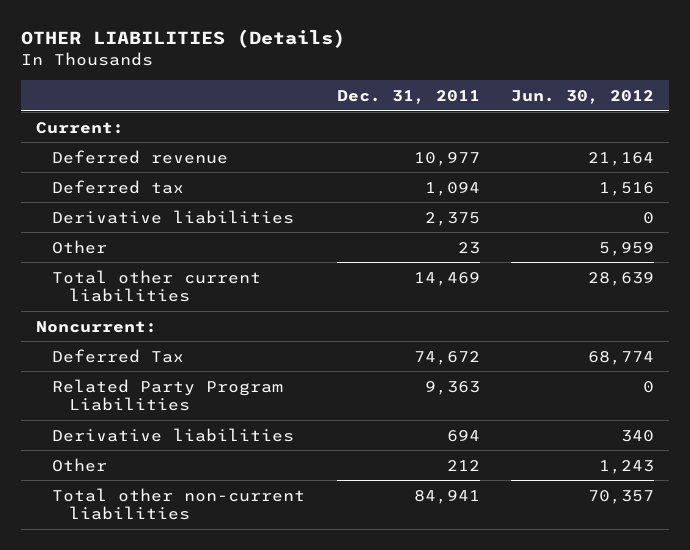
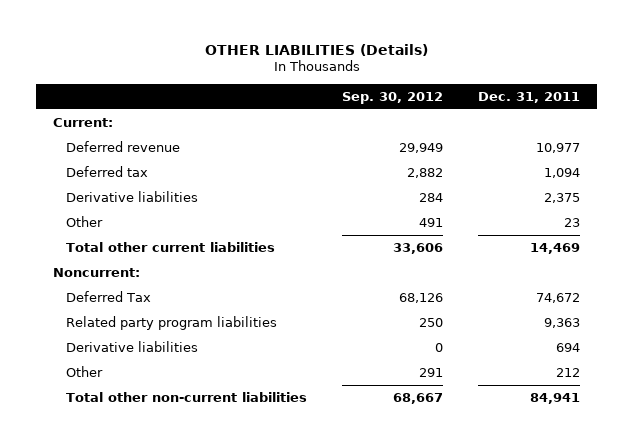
[510,89,654,104] Jun. 30, 2012 -> none
none -> [342,91,444,104] Sep. 30, 2012
[52,378,284,412] Related Party Program Liabilities -> [66,316,278,331] Related party program liabilities

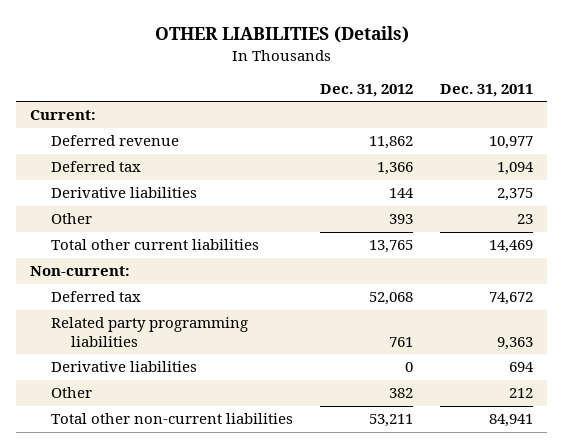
[342,91,444,104] Sep. 30, 2012 -> none
none -> [319,84,413,98] Dec. 31, 2012
[53,268,141,278] Noncurrent: -> [29,266,130,277] Non-current:
[66,291,152,303] Deferred Tax -> [50,291,141,303] Deferred tax
[66,316,278,331] Related party program liabilities -> [50,317,248,347] Related party programming liabilities

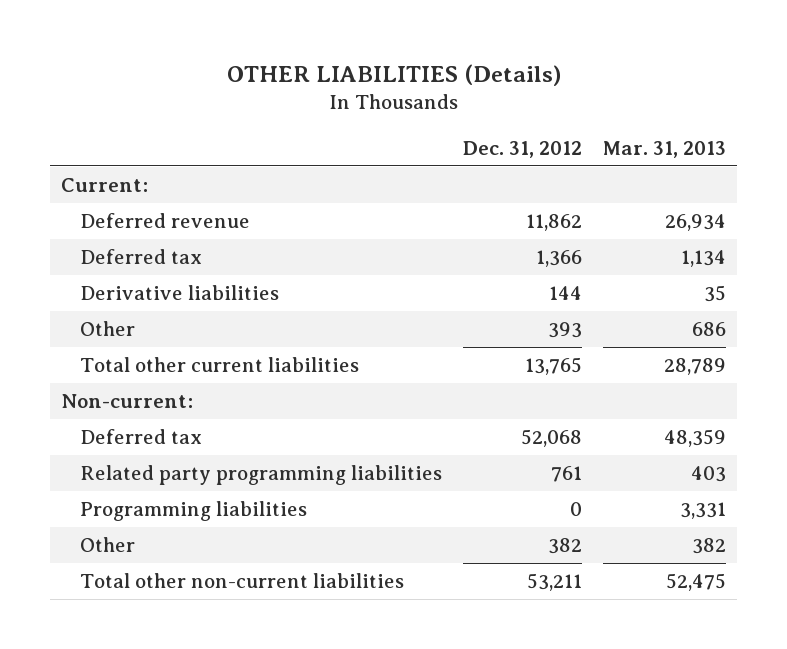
[440,84,534,98] Dec. 31, 2011 -> none
none -> [603,140,727,158] Mar. 31, 2013
[50,361,197,373] Derivative liabilities -> none
none -> [80,501,308,522] Programming liabilities

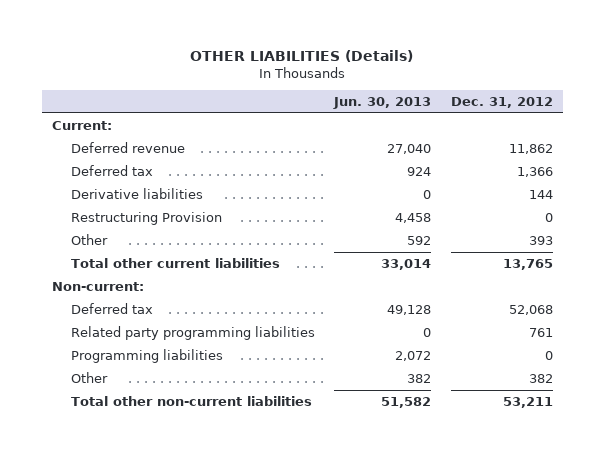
[603,140,727,158] Mar. 31, 2013 -> none
none -> [333,96,432,109] Jun. 30, 2013
none -> [70,211,222,225] Restructuring Provision

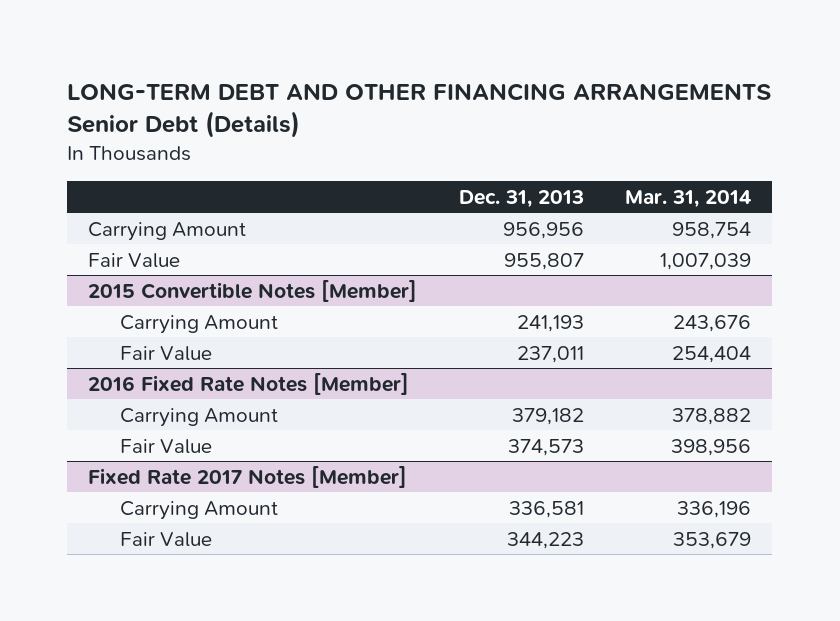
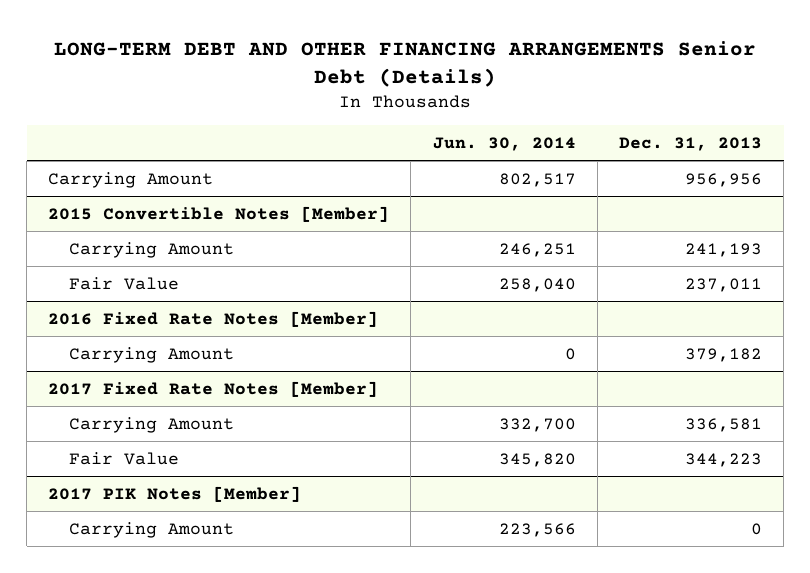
[625,189,752,208] Mar. 31, 2014 -> none
none -> [432,136,576,151] Jun. 30, 2014
[88,252,181,268] Fair Value -> none
[120,438,213,454] Fair Value -> none
[88,465,408,488] Fixed Rate 2017 Notes [Member] -> [48,380,379,397] 2017 Fixed Rate Notes [Member]
none -> [48,485,302,502] 2017 PIK Notes [Member]
none -> [68,521,234,538] Carrying Amount

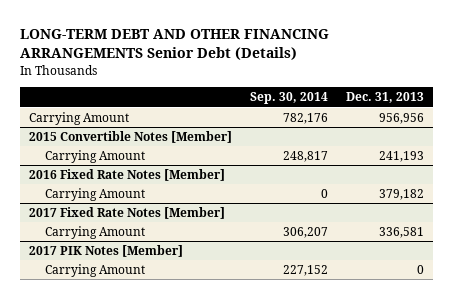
[432,136,576,151] Jun. 30, 2014 -> none
none -> [250,92,329,105] Sep. 30, 2014
[68,276,179,290] Fair Value -> none
[68,451,179,465] Fair Value -> none

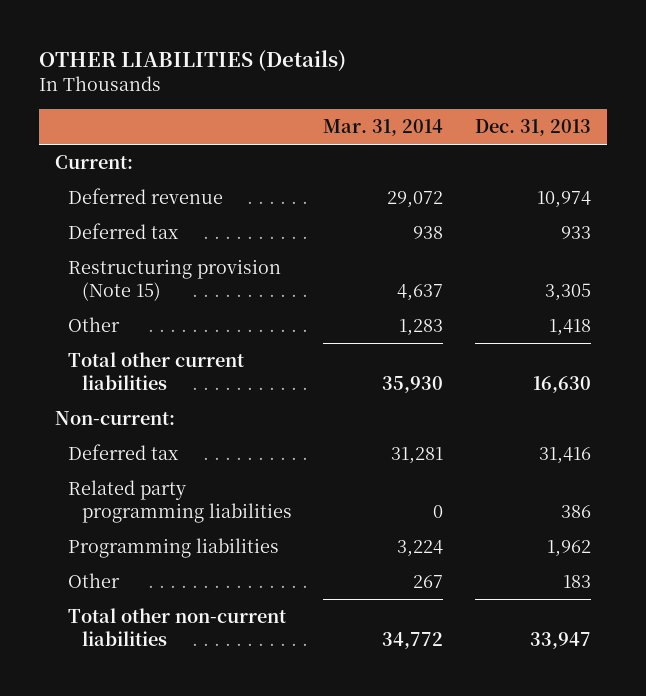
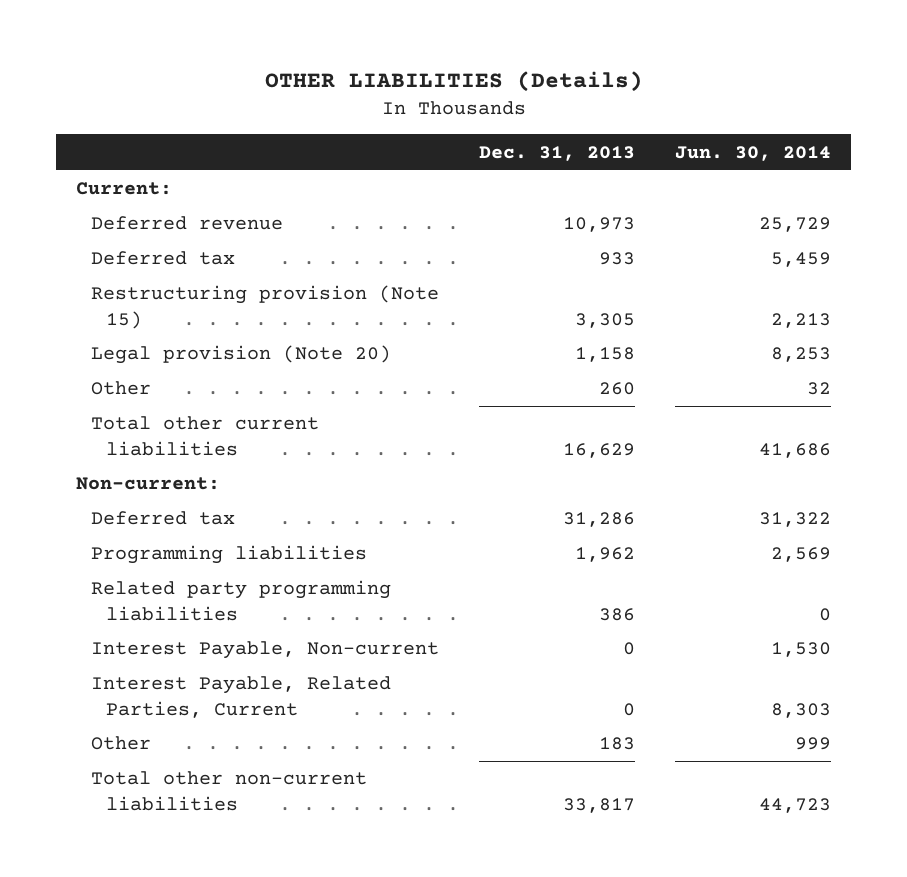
[323,119,444,137] Mar. 31, 2014 -> none
none -> [675,145,832,161] Jun. 30, 2014
[536,191,591,209] 10,974 -> [563,217,636,233] 10,973
none -> [91,345,392,365] Legal provision (Note 20)
[548,319,591,337] 1,418 -> [599,382,636,396] 260
[532,375,591,393] 16,630 -> [563,442,636,458] 16,629
[538,447,591,465] 31,416 -> [563,512,636,528] 31,286
[68,480,293,523] Related party programming liabilities -> [91,580,392,621] Related party programming liabilities
none -> [91,641,440,660] Interest Payable, Non-current
none -> [91,676,392,718] Interest Payable, Related Parties, Current
[529,631,591,649] 33,947 -> [563,797,636,813] 33,817

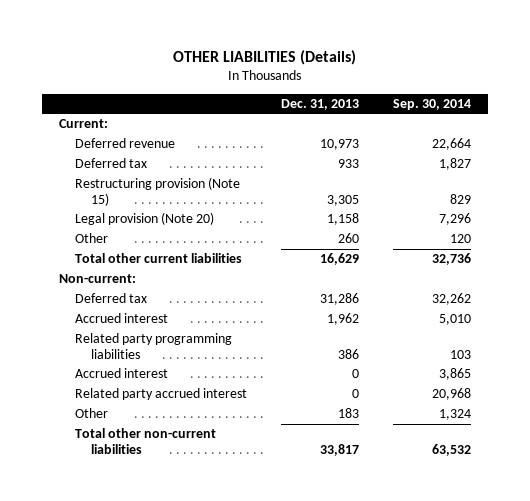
[675,145,832,161] Jun. 30, 2014 -> none
none -> [393,98,472,110] Sep. 30, 2014
[91,545,368,565] Programming liabilities -> [75,313,169,324] Accrued interest
[91,641,440,660] Interest Payable, Non-current -> [75,368,169,379] Accrued interest
[91,676,392,718] Interest Payable, Related Parties, Current -> [75,388,248,401] Related party accrued interest

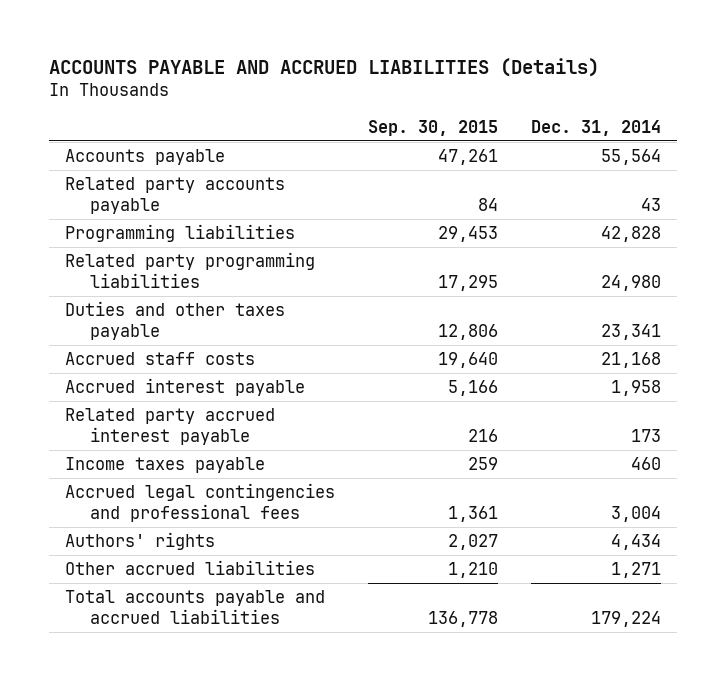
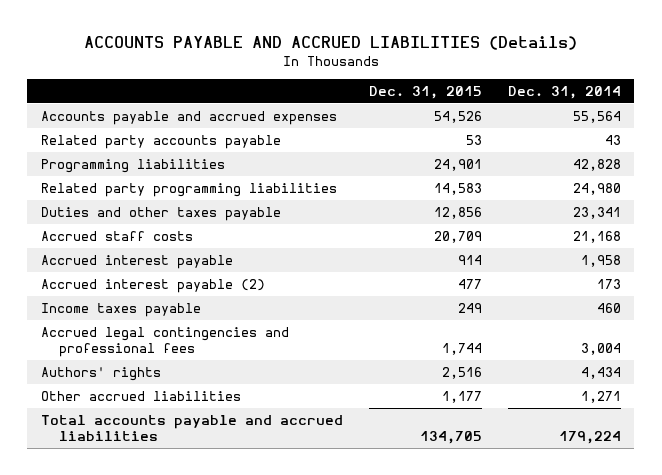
[367,119,498,136] Sep. 30, 2015 -> none
none -> [368,85,482,99] Dec. 31, 2015
[65,149,226,166] Accounts payable -> [40,110,337,125] Accounts payable and accrued expenses
[65,408,276,445] Related party accrued interest payable -> [40,278,265,293] Accrued interest payable (2)

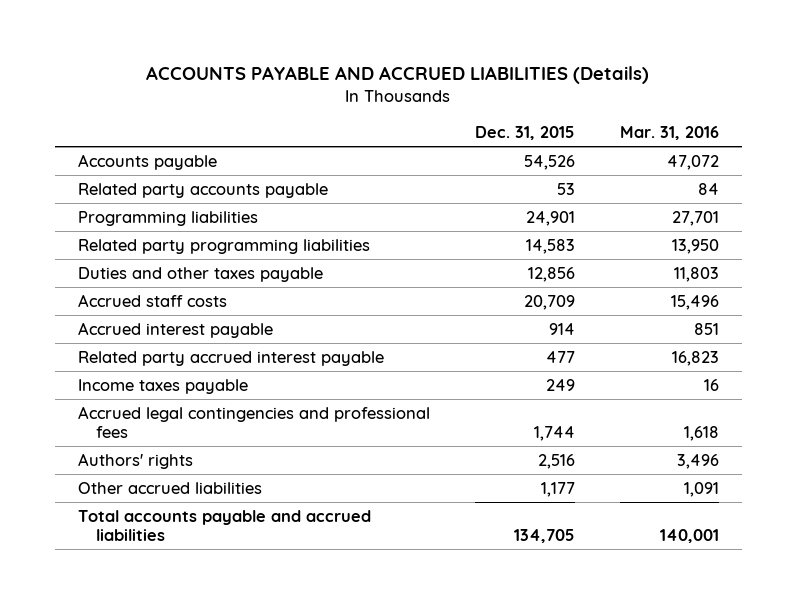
[507,85,621,99] Dec. 31, 2014 -> none
none -> [619,126,719,141] Mar. 31, 2016
[40,110,337,125] Accounts payable and accrued expenses -> [77,153,217,170] Accounts payable
[40,278,265,293] Accrued interest payable (2) -> [77,350,384,366] Related party accrued interest payable

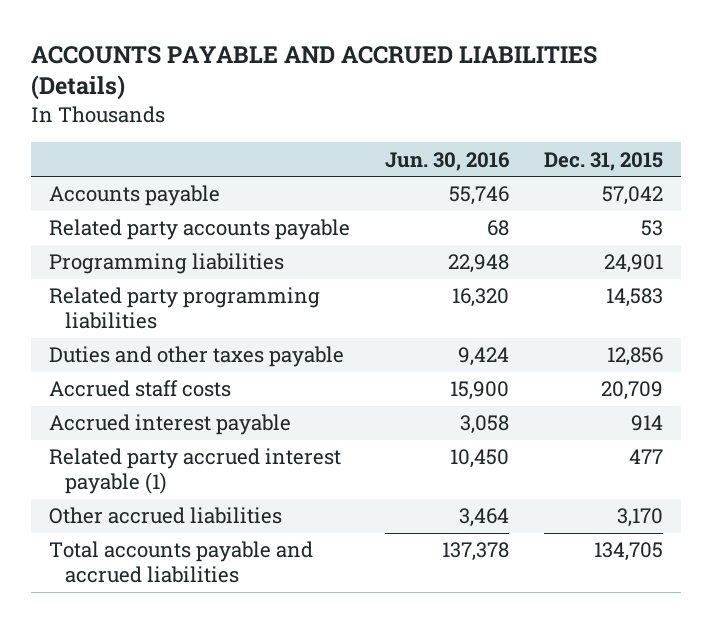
[619,126,719,141] Mar. 31, 2016 -> none
none -> [385,151,511,171] Jun. 30, 2016
[523,154,575,170] 54,526 -> [602,186,664,206] 57,042
[77,378,248,394] Income taxes payable -> none
[77,405,430,439] Accrued legal contingencies and professional fees -> none
[77,452,193,469] Authors' rights -> none
[77,350,384,366] Related party accrued interest payable -> [48,448,341,495] Related party accrued interest payable (1)
[540,481,575,497] 1,177 -> [617,508,664,528] 3,170

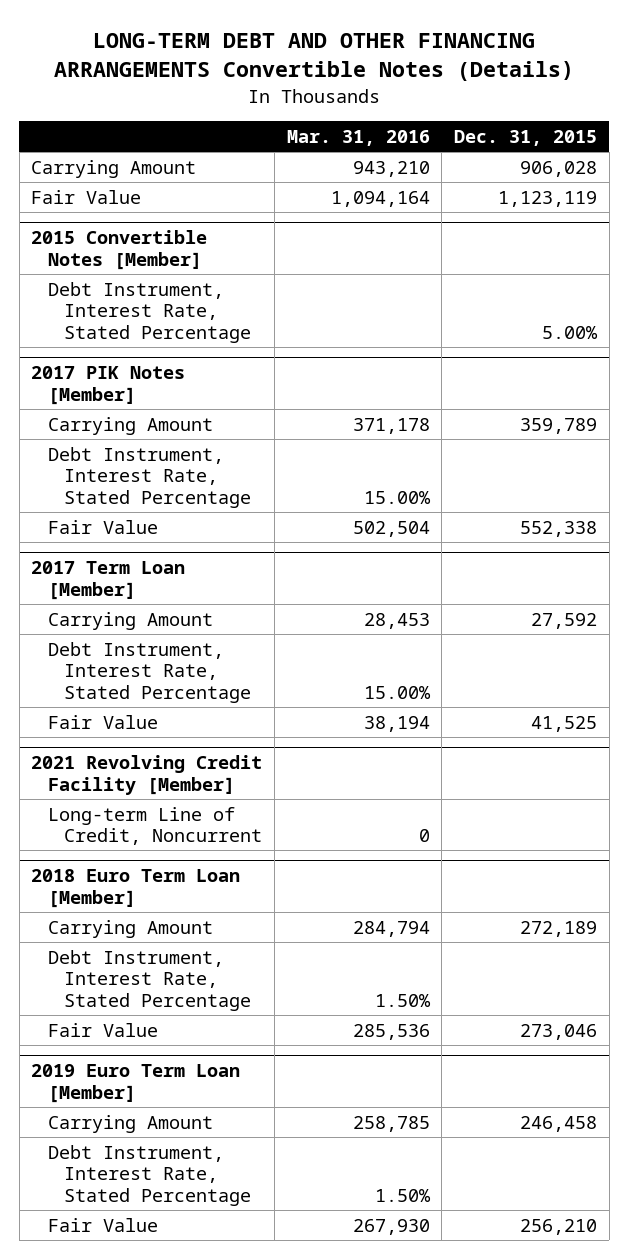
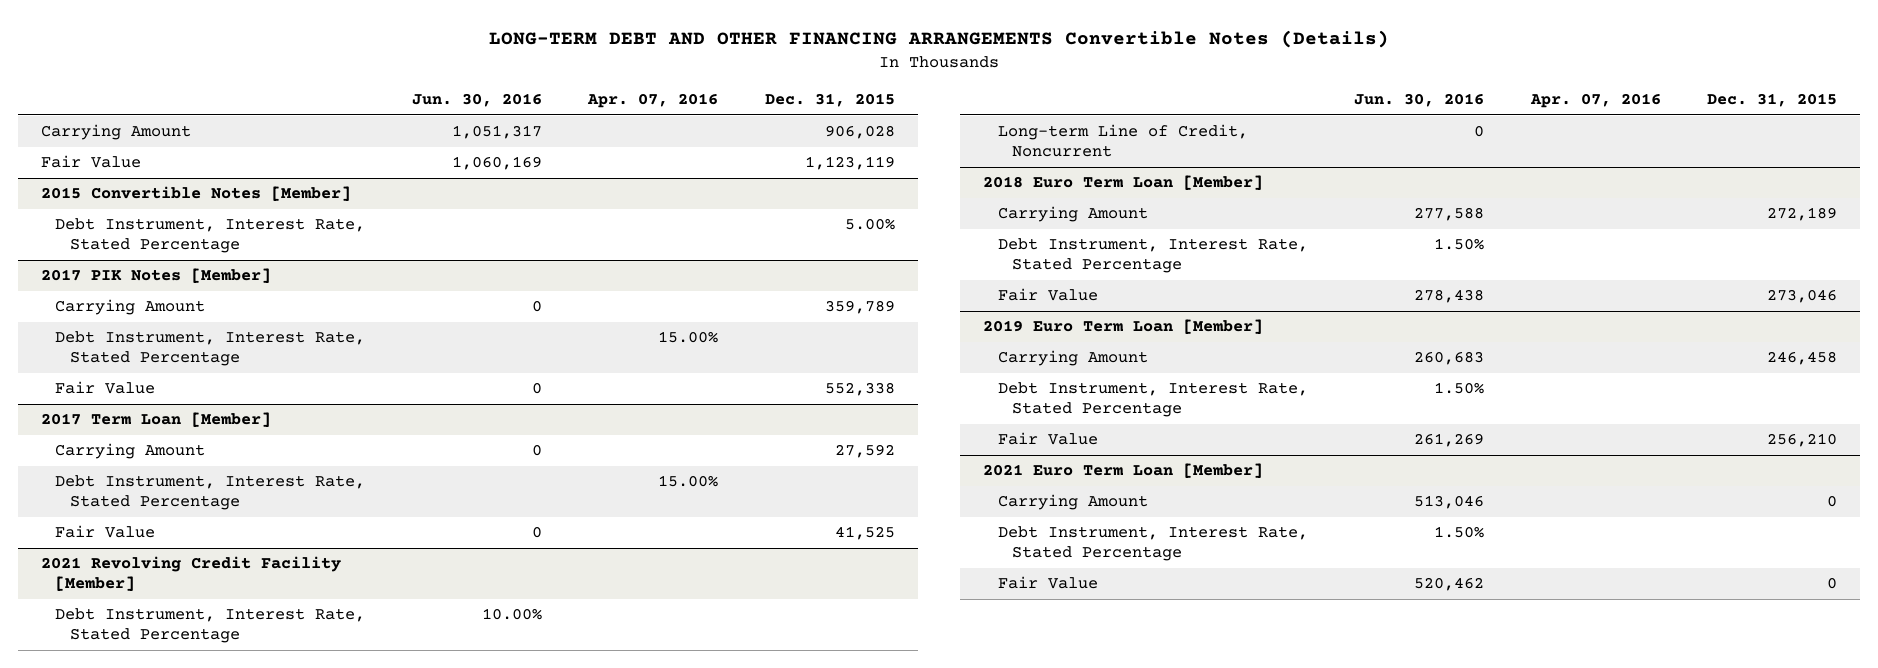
[286,130,430,147] Mar. 31, 2016 -> none
none -> [411,93,542,108] Jun. 30, 2016
none -> [587,93,719,109] Apr. 07, 2016
none -> [55,608,366,644] Debt Instrument, Interest Rate, Stated Percentage
none -> [983,463,1264,479] 2021 Euro Term Loan [Member]
none -> [997,494,1148,511] Carrying Amount
none -> [997,526,1308,562] Debt Instrument, Interest Rate, Stated Percentage
none -> [997,576,1098,590] Fair Value

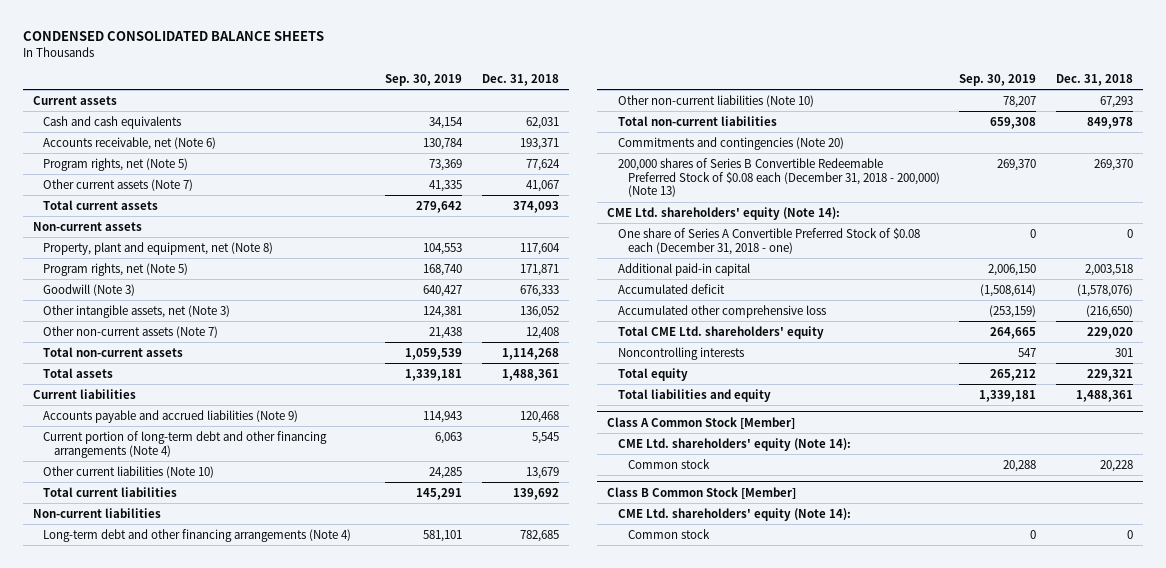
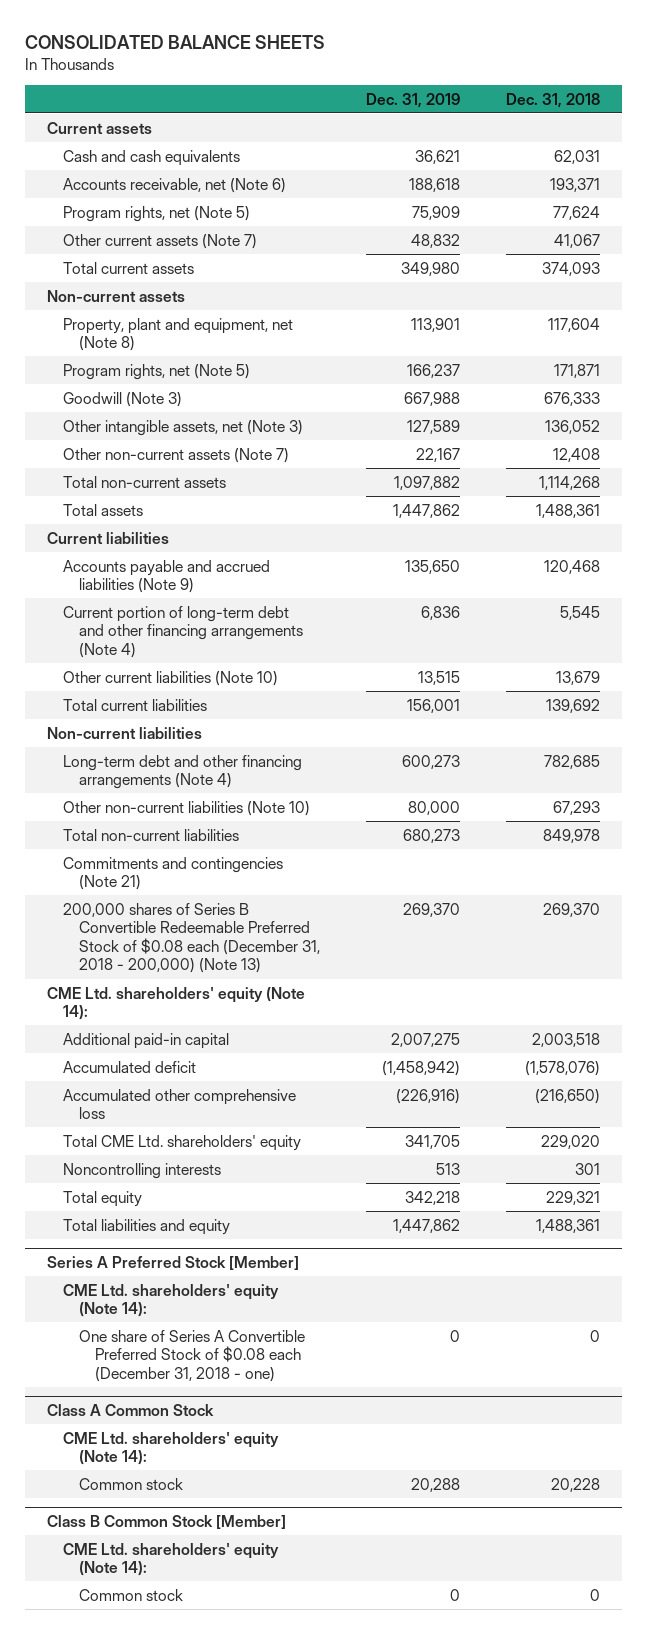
[23,31,325,42] CONDENSED CONSOLIDATED BALANCE SHEETS -> [24,34,325,49] CONSOLIDATED BALANCE SHEETS
[385,73,463,86] Sep. 30, 2019 -> none
none -> [365,92,460,108] Dec. 31, 2019
[617,136,844,150] Commitments and contingencies (Note 20) -> [63,856,284,891] Commitments and contingencies (Note 21)
[617,227,920,255] One share of Series A Convertible Preferred Stock of $0.08 each (December 31, 2018 - one) -> none
[607,416,796,429] Class A Common Stock [Member] -> none
none -> [47,1255,300,1270] Series A Preferred Stock [Member]
none -> [79,1329,306,1382] One share of Series A Convertible Preferred Stock of $0.08 each (December 31, 2018 - one)
none -> [47,1403,215,1416] Class A Common Stock
none -> [63,1431,280,1466] CME Ltd. shareholders' equity (Note 14):

